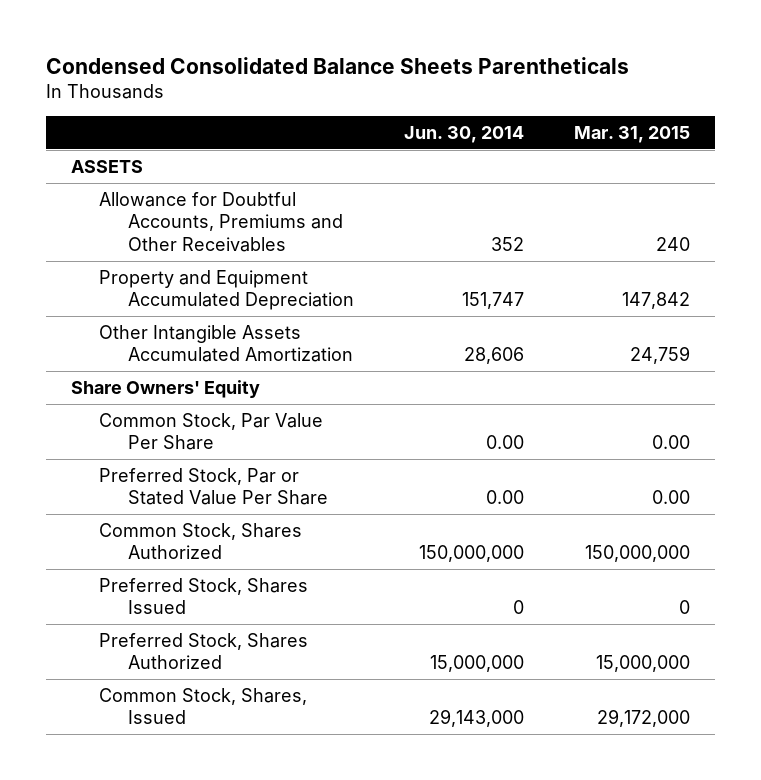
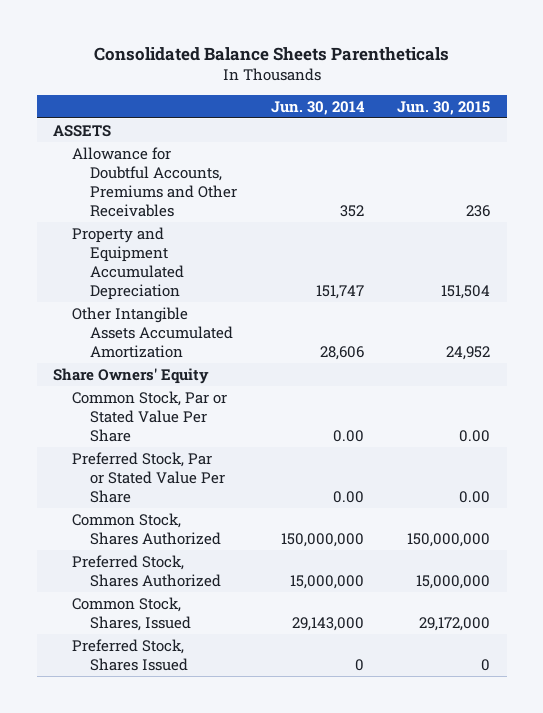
[45,56,629,74] Condensed Consolidated Balance Sheets Parentheticals -> [93,46,449,61] Consolidated Balance Sheets Parentheticals
[574,126,691,144] Mar. 31, 2015 -> none
none -> [396,100,490,115] Jun. 30, 2015
[99,412,324,451] Common Stock, Par Value Per Share -> [71,390,227,442] Common Stock, Par or Stated Value Per Share
[99,577,309,615] Preferred Stock, Shares Issued -> [71,638,189,671] Preferred Stock, Shares Issued

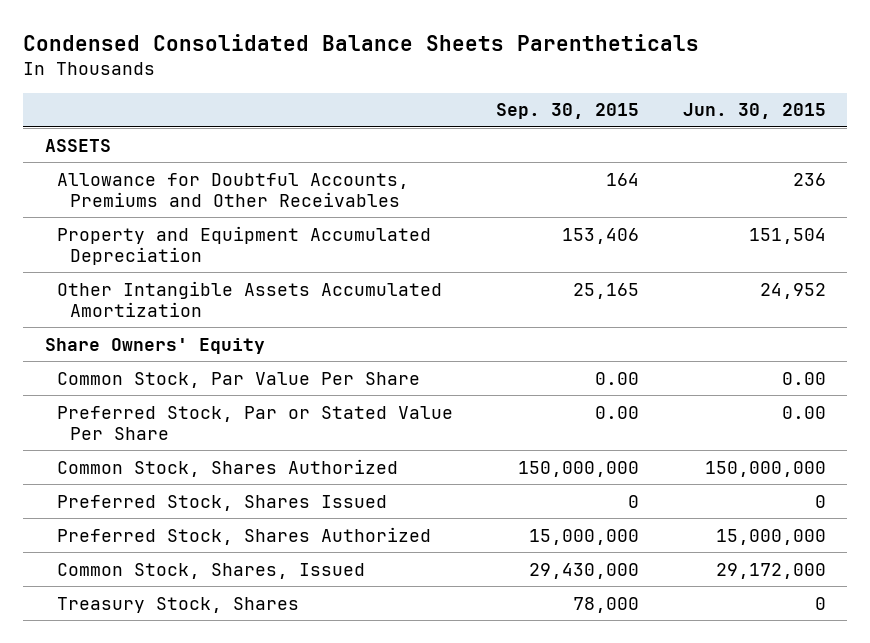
[93,46,449,61] Consolidated Balance Sheets Parentheticals -> [22,33,699,51] Condensed Consolidated Balance Sheets Parentheticals
[270,100,365,115] Jun. 30, 2014 -> none
none -> [496,103,640,120] Sep. 30, 2015
[71,390,227,442] Common Stock, Par or Stated Value Per Share -> [57,371,421,388] Common Stock, Par Value Per Share
[71,638,189,671] Preferred Stock, Shares Issued -> [57,494,388,511] Preferred Stock, Shares Issued
none -> [57,596,300,613] Treasury Stock, Shares

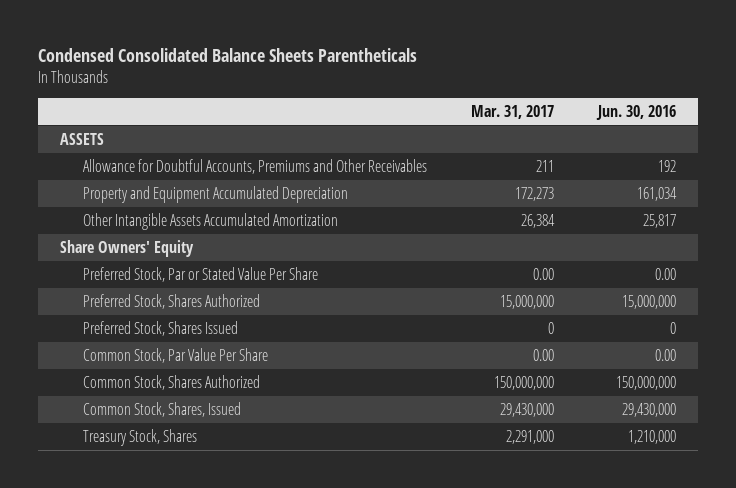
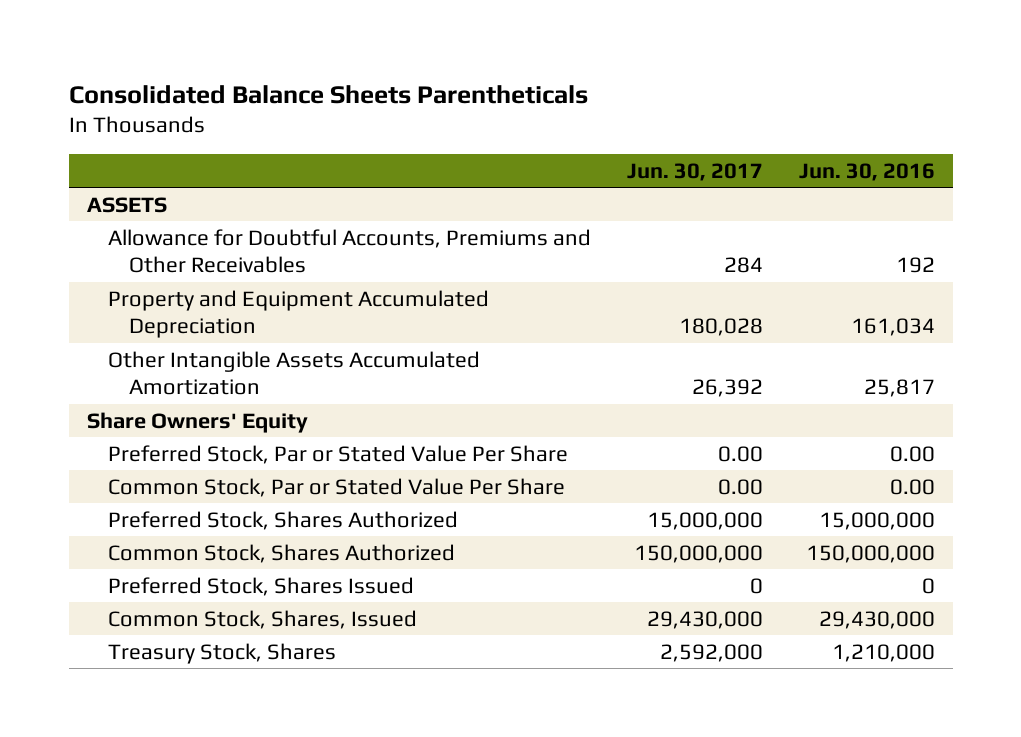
[38,47,418,62] Condensed Consolidated Balance Sheets Parentheticals -> [68,84,588,104] Consolidated Balance Sheets Parentheticals
[470,104,554,119] Mar. 31, 2017 -> none
none -> [626,162,763,181] Jun. 30, 2017
none -> [107,477,565,497] Common Stock, Par or Stated Value Per Share
[82,347,268,363] Common Stock, Par Value Per Share -> none
[82,320,238,336] Preferred Stock, Shares Issued -> [107,576,414,596] Preferred Stock, Shares Issued

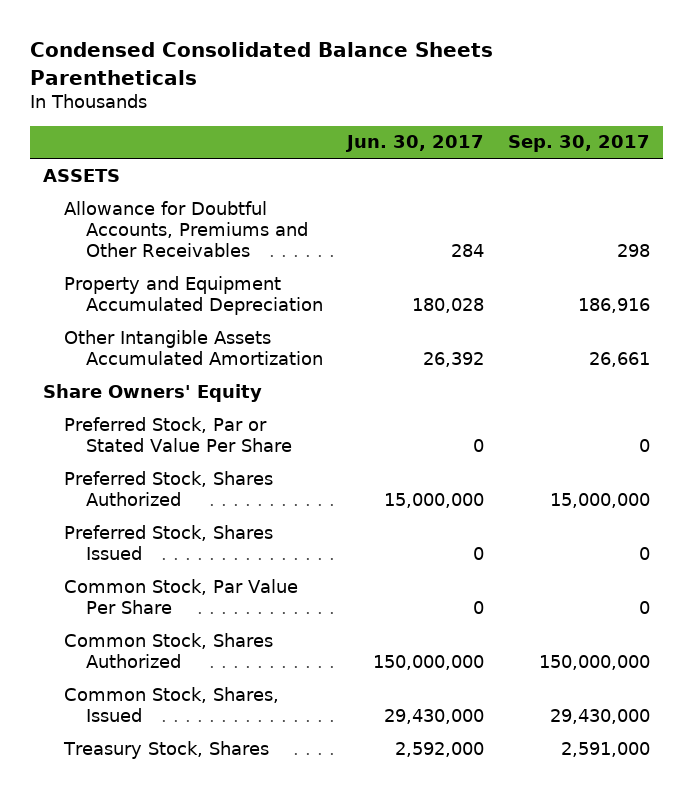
[68,84,588,104] Consolidated Balance Sheets Parentheticals -> [30,42,494,85] Condensed Consolidated Balance Sheets Parentheticals
[798,162,935,181] Jun. 30, 2016 -> none
none -> [508,135,651,153] Sep. 30, 2017
[107,477,565,497] Common Stock, Par or Stated Value Per Share -> none
[717,445,763,462] 0.00 -> [473,438,485,452] 0
none -> [64,578,299,614] Common Stock, Par Value Per Share
[107,543,455,563] Common Stock, Shares Authorized -> [64,632,274,668] Common Stock, Shares Authorized

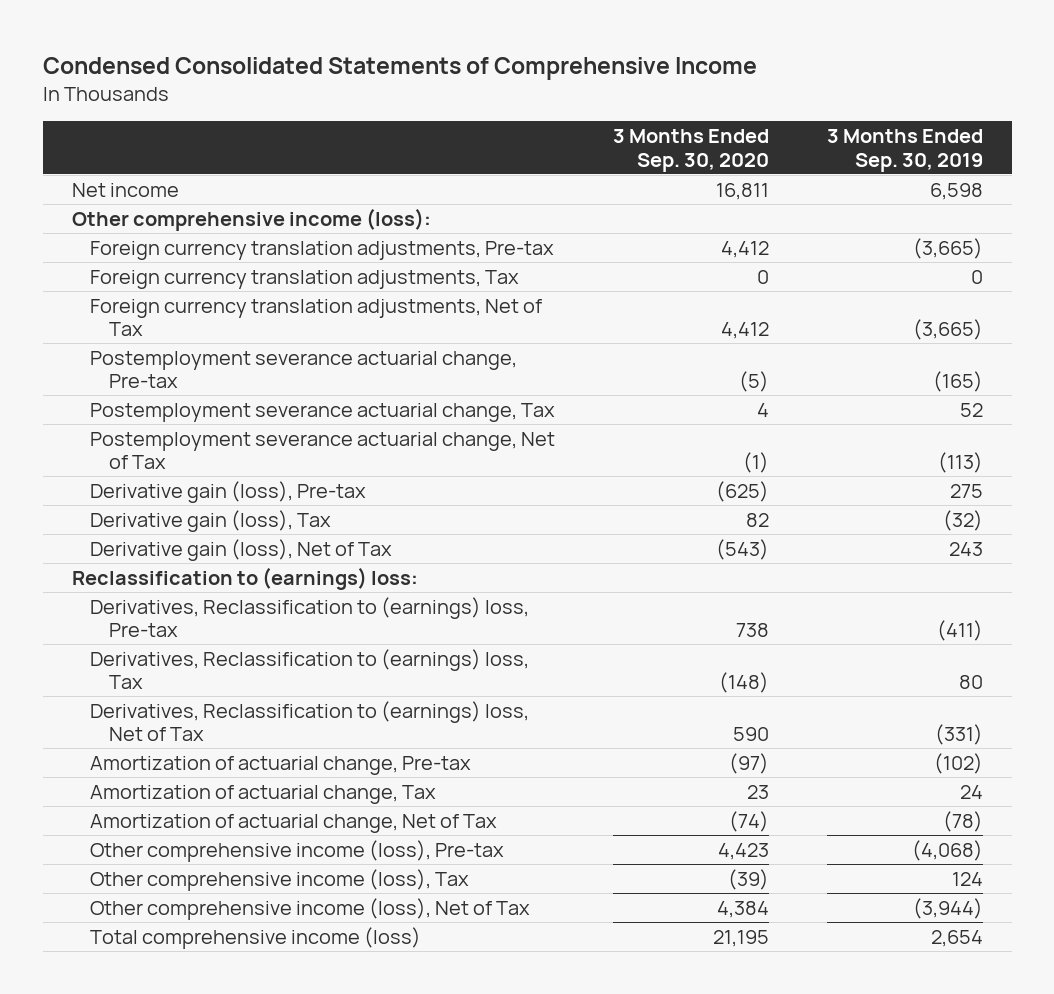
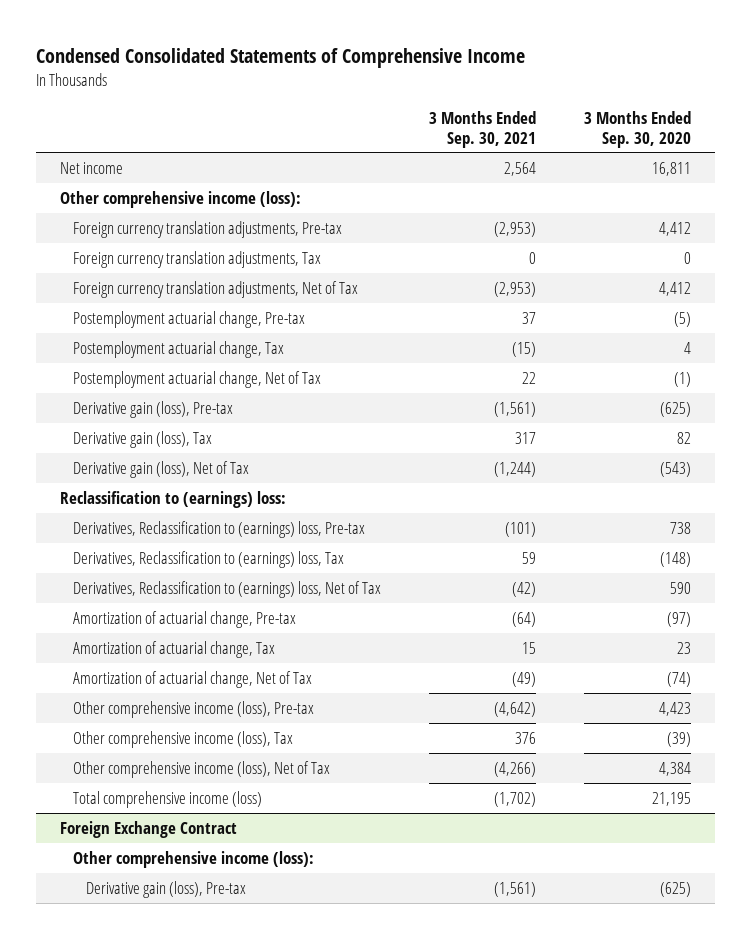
[826,129,983,172] 3 Months Ended Sep. 30, 2019 -> none
none -> [428,110,536,148] 3 Months Ended Sep. 30, 2021
[90,350,518,389] Postemployment severance actuarial change, Pre-tax -> [73,310,306,328] Postemployment actuarial change, Pre-tax
[90,402,556,422] Postemployment severance actuarial change, Tax -> [73,340,285,358] Postemployment actuarial change, Tax
[90,431,556,470] Postemployment severance actuarial change, Net of Tax -> [73,370,322,388] Postemployment actuarial change, Net of Tax
none -> [60,820,238,838] Foreign Exchange Contract
none -> [73,850,315,868] Other comprehensive income (loss):
none -> [85,880,246,898] Derivative gain (loss), Pre-tax

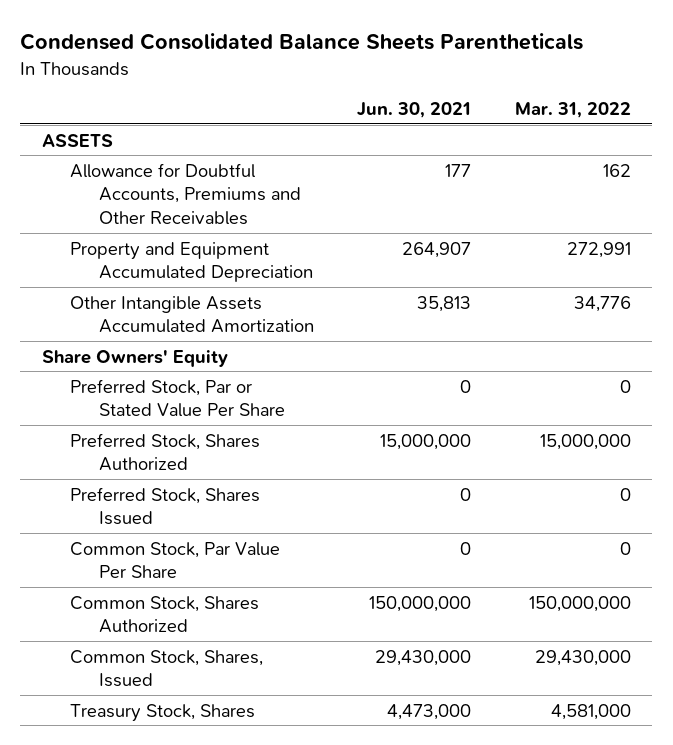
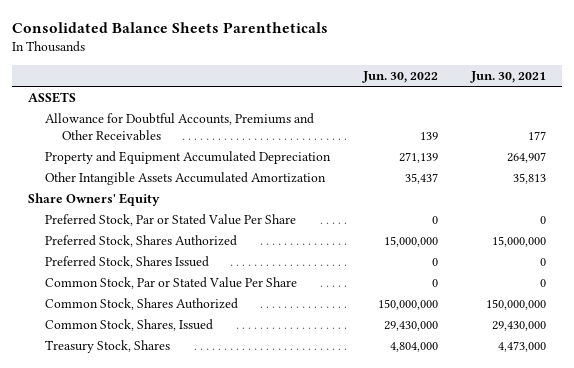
[20,33,584,51] Condensed Consolidated Balance Sheets Parentheticals -> [11,21,328,33] Consolidated Balance Sheets Parentheticals
[514,101,631,118] Mar. 31, 2022 -> none
none -> [361,70,438,83] Jun. 30, 2022
[70,541,281,579] Common Stock, Par Value Per Share -> [45,277,298,290] Common Stock, Par or Stated Value Per Share

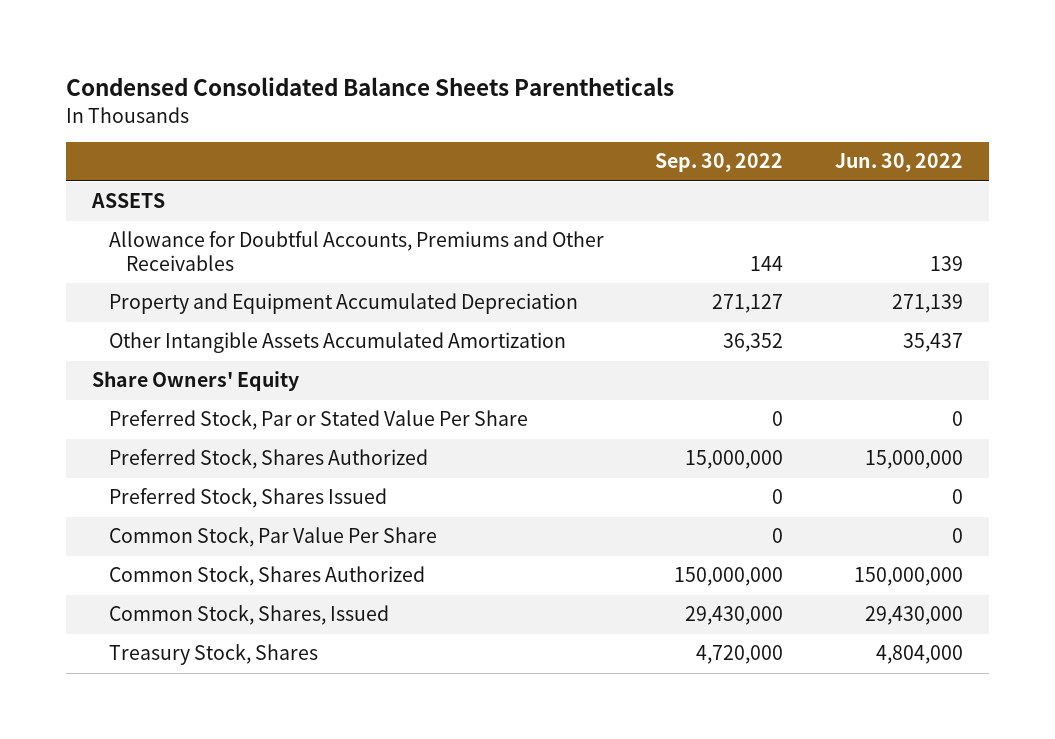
[11,21,328,33] Consolidated Balance Sheets Parentheticals -> [66,77,675,97] Condensed Consolidated Balance Sheets Parentheticals
[469,70,546,83] Jun. 30, 2021 -> none
none -> [655,153,784,173] Sep. 30, 2022
[45,277,298,290] Common Stock, Par or Stated Value Per Share -> [108,527,437,548] Common Stock, Par Value Per Share

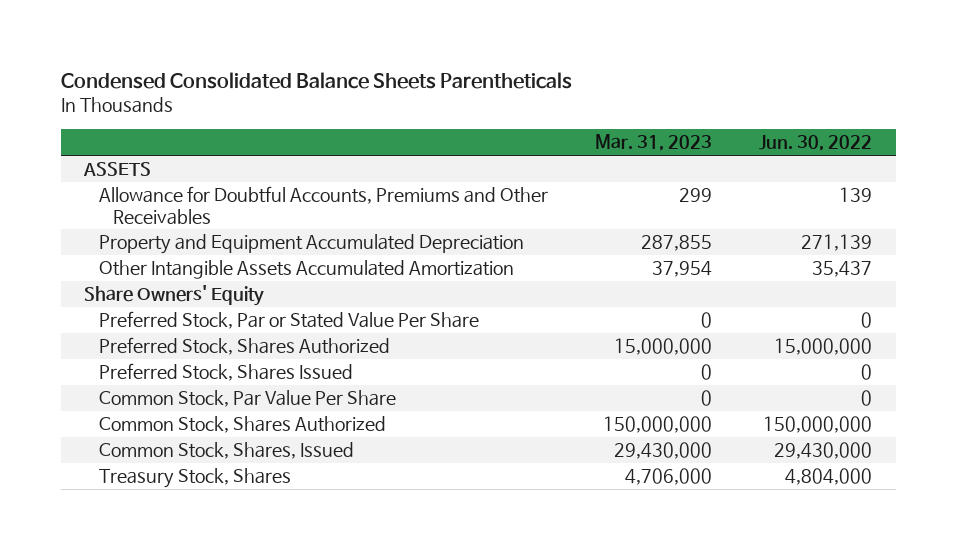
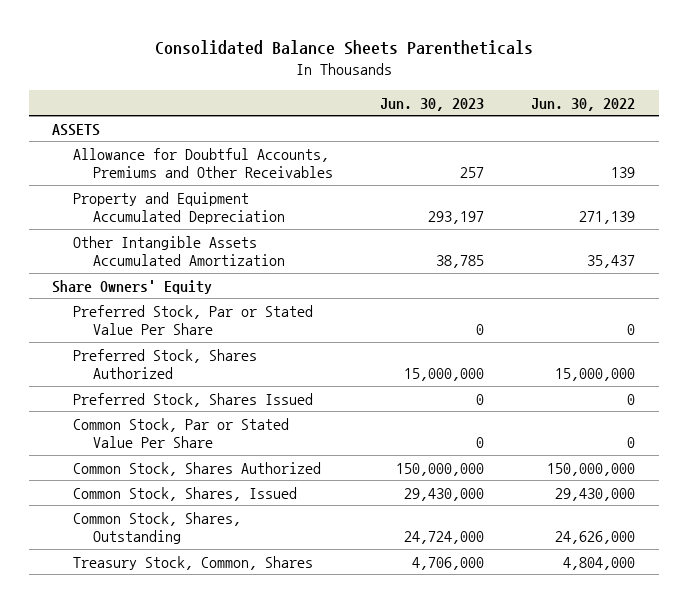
[60,71,572,89] Condensed Consolidated Balance Sheets Parentheticals -> [154,40,533,56] Consolidated Balance Sheets Parentheticals
[595,134,713,152] Mar. 31, 2023 -> none
none -> [380,97,485,111] Jun. 30, 2023
[98,390,396,408] Common Stock, Par Value Per Share -> [72,417,289,448] Common Stock, Par or Stated Value Per Share
none -> [72,511,241,544] Common Stock, Shares, Outstanding
[98,468,291,489] Treasury Stock, Shares -> [72,555,313,570] Treasury Stock, Common, Shares

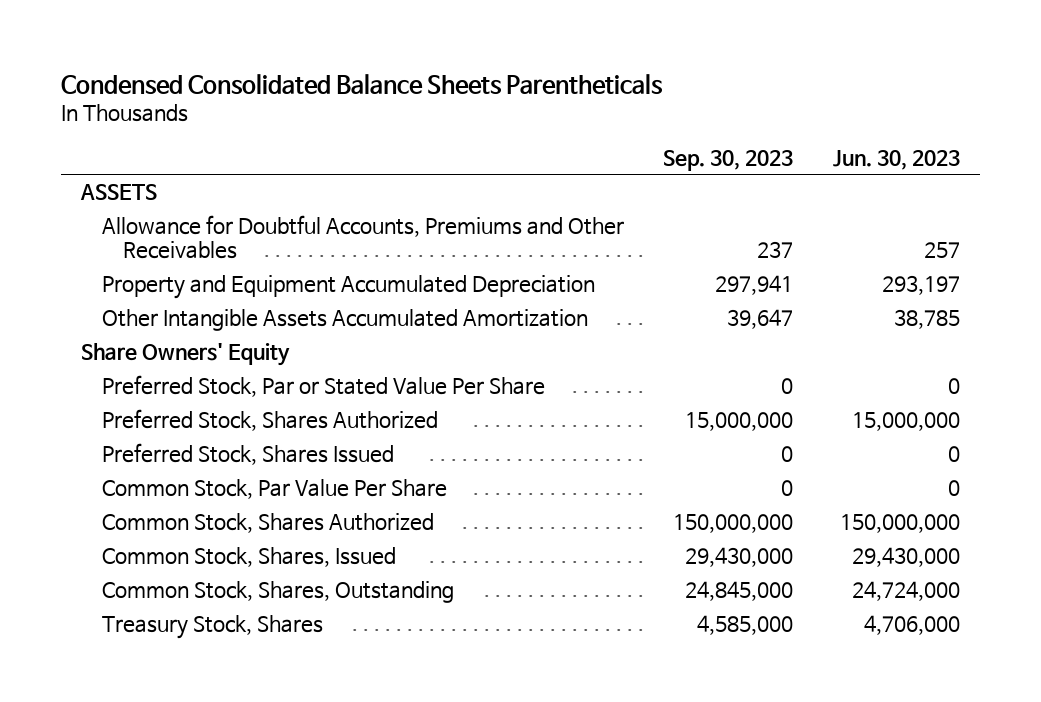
[154,40,533,56] Consolidated Balance Sheets Parentheticals -> [61,73,664,95] Condensed Consolidated Balance Sheets Parentheticals
[531,97,636,111] Jun. 30, 2022 -> none
none -> [663,149,794,171] Sep. 30, 2023
[72,417,289,448] Common Stock, Par or Stated Value Per Share -> [101,479,447,500] Common Stock, Par Value Per Share
[72,555,313,570] Treasury Stock, Common, Shares -> [101,615,323,640] Treasury Stock, Shares

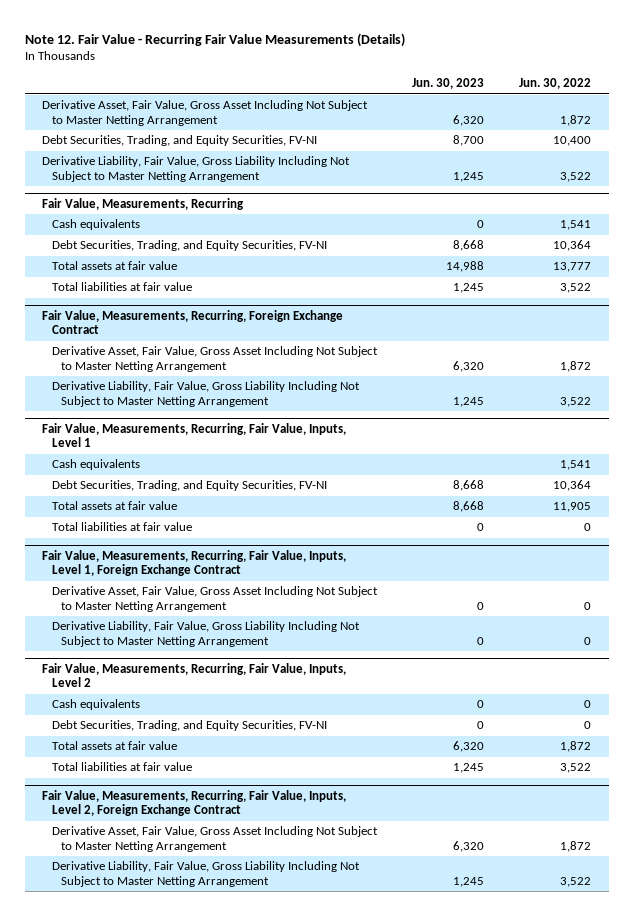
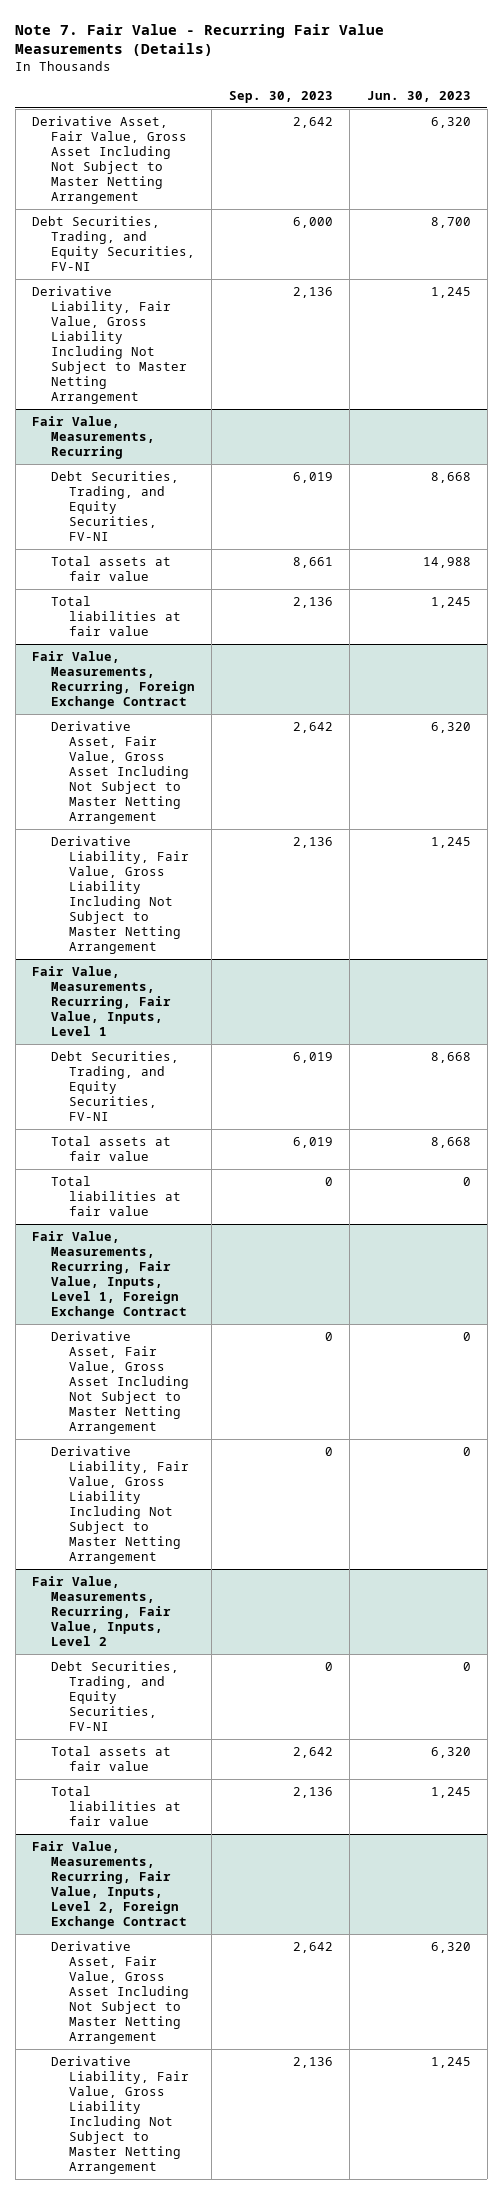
[24,32,405,47] Note 12. Fair Value - Recurring Fair Value Measurements (Details) -> [15,23,385,56] Note 7. Fair Value - Recurring Fair Value Measurements (Details)
[519,78,592,90] Jun. 30, 2022 -> none
none -> [228,91,333,104] Sep. 30, 2023
[51,219,140,231] Cash equivalents -> none
[51,459,140,471] Cash equivalents -> none
[51,699,140,711] Cash equivalents -> none

